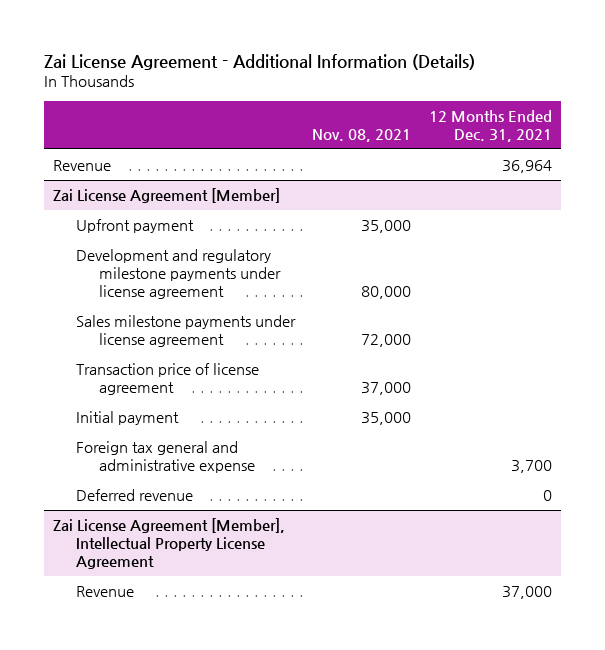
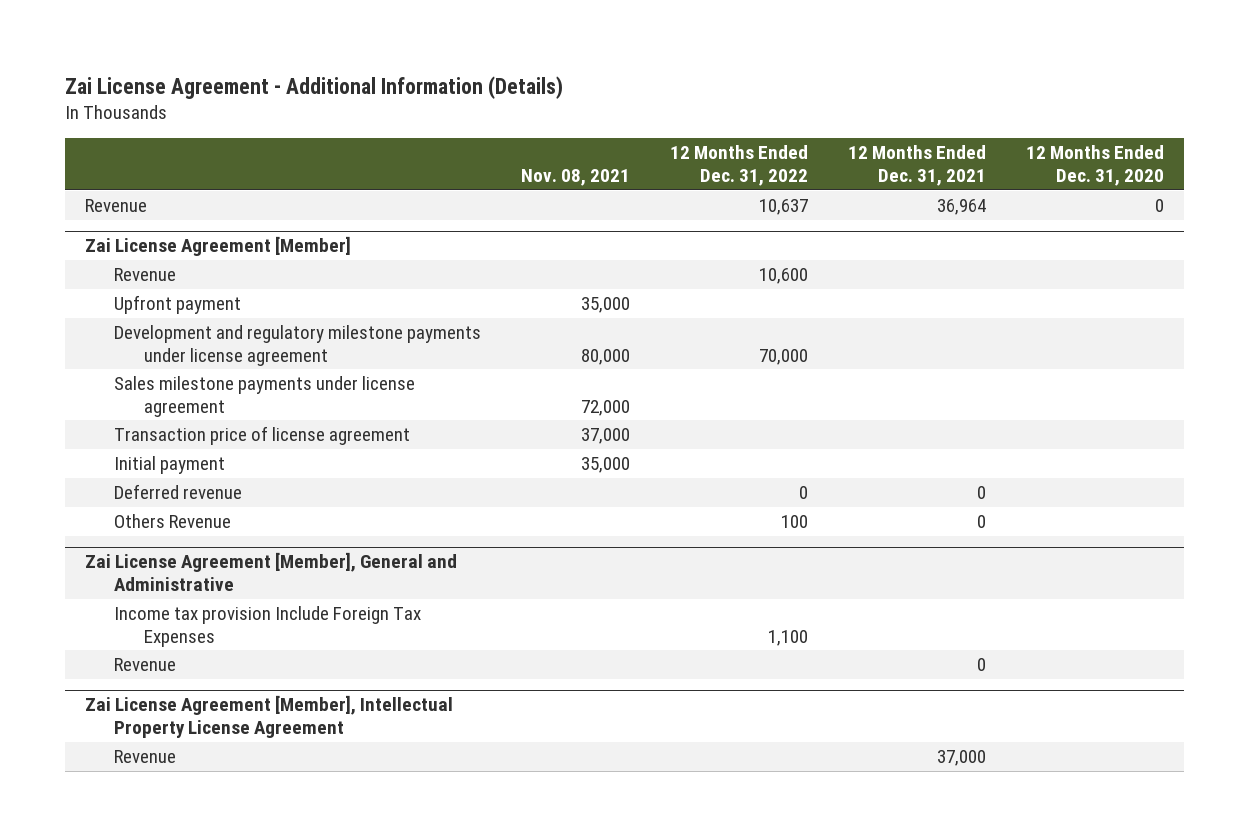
none -> [670,145,809,186] 12 Months Ended Dec. 31, 2022
none -> [1026,145,1165,186] 12 Months Ended Dec. 31, 2020
none -> [114,268,177,282] Revenue
[75,440,255,474] Foreign tax general and administrative expense -> none
none -> [114,514,232,529] Others Revenue
none -> [84,552,457,592] Zai License Agreement [Member], General and Administrative
none -> [114,606,422,647] Income tax provision Include Foreign Tax Expenses
none -> [114,658,177,672] Revenue

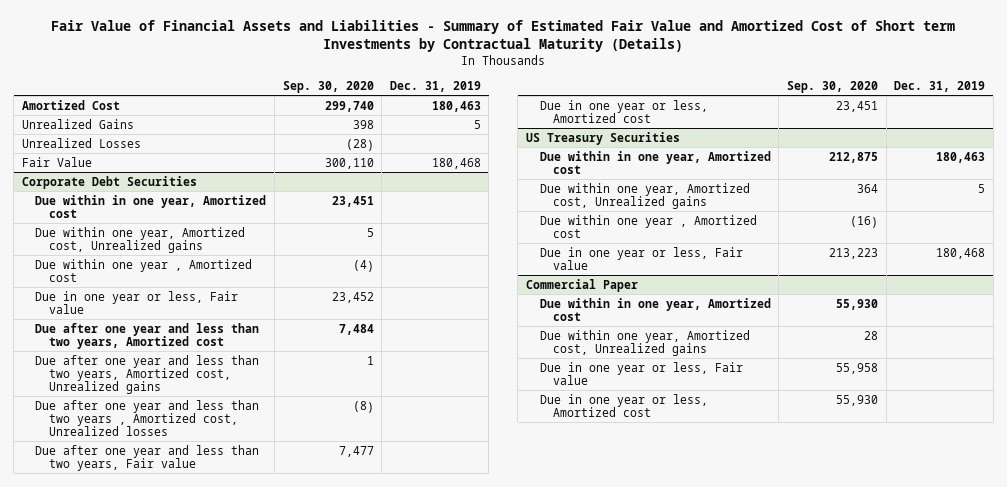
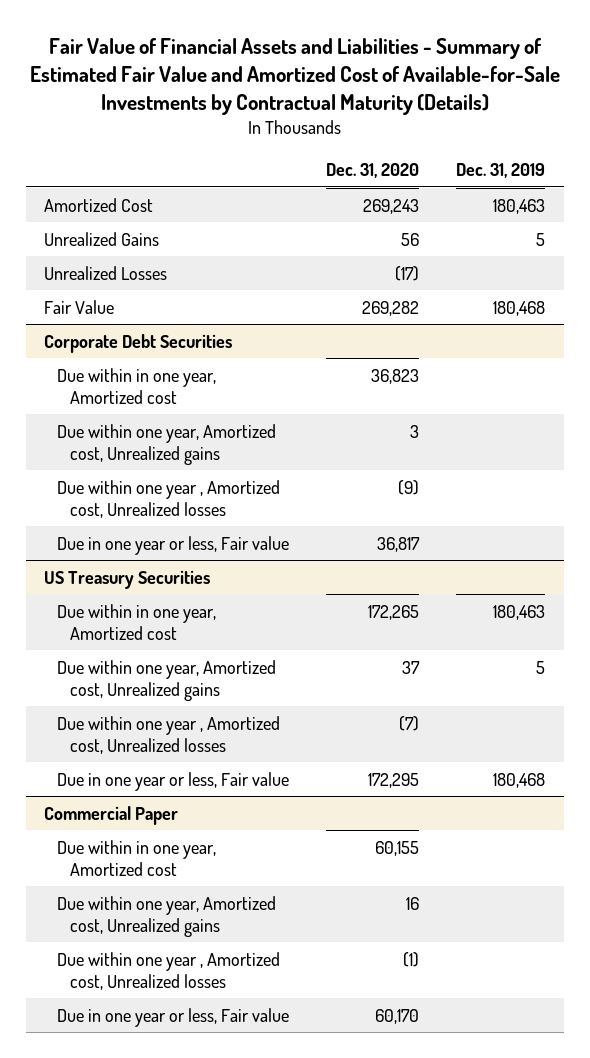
[51,20,956,53] Fair Value of Financial Assets and Liabilities - Summary of Estimated Fair Value and Amortized Cost of Short term Investments by Contractual Maturity (Details) -> [29,37,560,116] Fair Value of Financial Assets and Liabilities - Summary of Estimated Fair Value and Amortized Cost of Available-for-Sale Investments by Contractual Maturity (Details)
[282,80,374,93] Sep. 30, 2020 -> none
none -> [326,163,420,179] Dec. 31, 2020
[35,258,253,282] Due within one year , Amortized cost -> [57,479,281,518] Due within one year , Amortized cost, Unrealized losses
[35,322,260,349] Due after one year and less than two years, Amortized cost -> none
[35,354,260,395] Due after one year and less than two years, Amortized cost, Unrealized gains -> none
[35,399,260,437] Due after one year and less than two years , Amortized cost, Unrealized losses -> none
[35,444,260,471] Due after one year and less than two years, Fair value -> none
[539,99,708,123] Due in one year or less, Amortized cost -> none
[539,214,757,238] Due within one year , Amortized cost -> [57,715,281,754] Due within one year , Amortized cost, Unrealized losses
none -> [57,951,281,990] Due within one year , Amortized cost, Unrealized losses
[539,393,708,417] Due in one year or less, Amortized cost -> none

